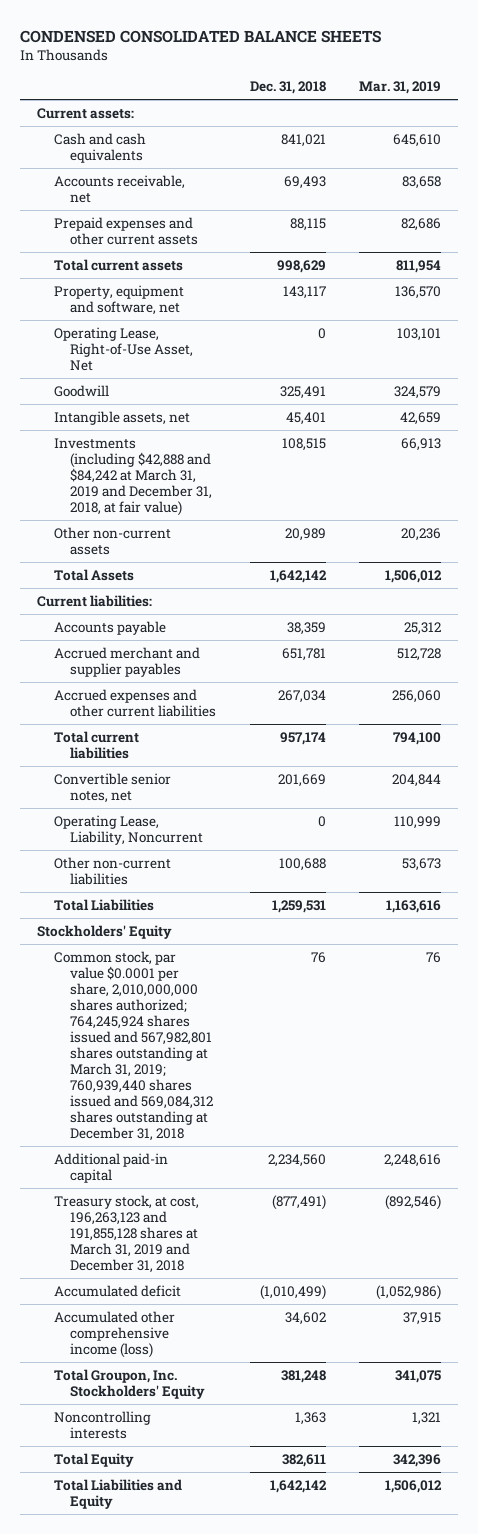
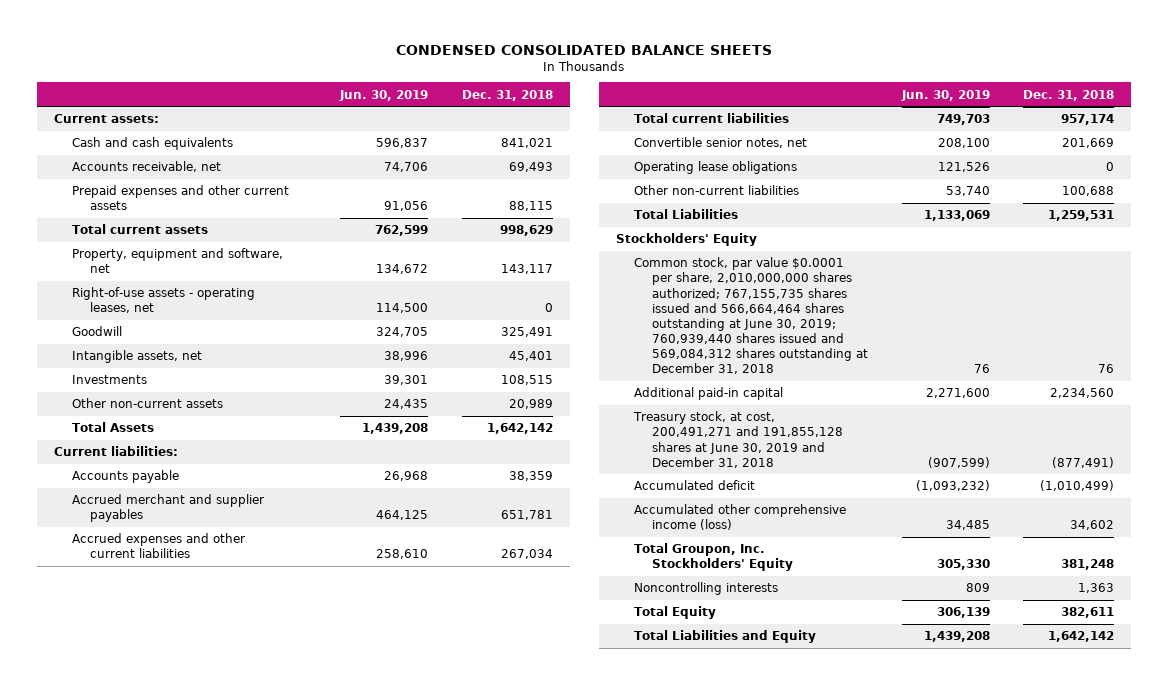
[359,81,442,95] Mar. 31, 2019 -> none
none -> [338,89,428,101] Jun. 30, 2019
[53,326,194,371] Operating Lease, Right-of-Use Asset, Net -> [71,287,255,314] Right-of-use assets - operating leases, net
[53,437,213,517] Investments (including $42,888 and $84,242 at March 31, 2019 and December 31, 2018, at fair value) -> [71,375,147,385] Investments
[53,814,204,845] Operating Lease, Liability, Noncurrent -> [633,161,797,175] Operating lease obligations
[53,950,214,1142] Common stock, par value $0.0001 per share, 2,010,000,000 shares authorized; 764,245,924 shares issued and 567,982,801 shares outstanding at March 31, 2019; 760,939,440 shares issued and 569,084,312 shares outstanding at December 31, 2018 -> [633,257,868,375] Common stock, par value $0.0001 per share, 2,010,000,000 shares authorized; 767,155,735 shares issued and 566,664,464 shares outstanding at June 30, 2019; 760,939,440 shares issued and 569,084,312 shares outstanding at December 31, 2018
[53,1194,199,1274] Treasury stock, at cost, 196,263,123 and 191,855,128 shares at March 31, 2019 and December 31, 2018 -> [632,411,843,468] Treasury stock, at cost, 200,491,271 and 191,855,128 shares at June 30, 2019 and December 31, 2018

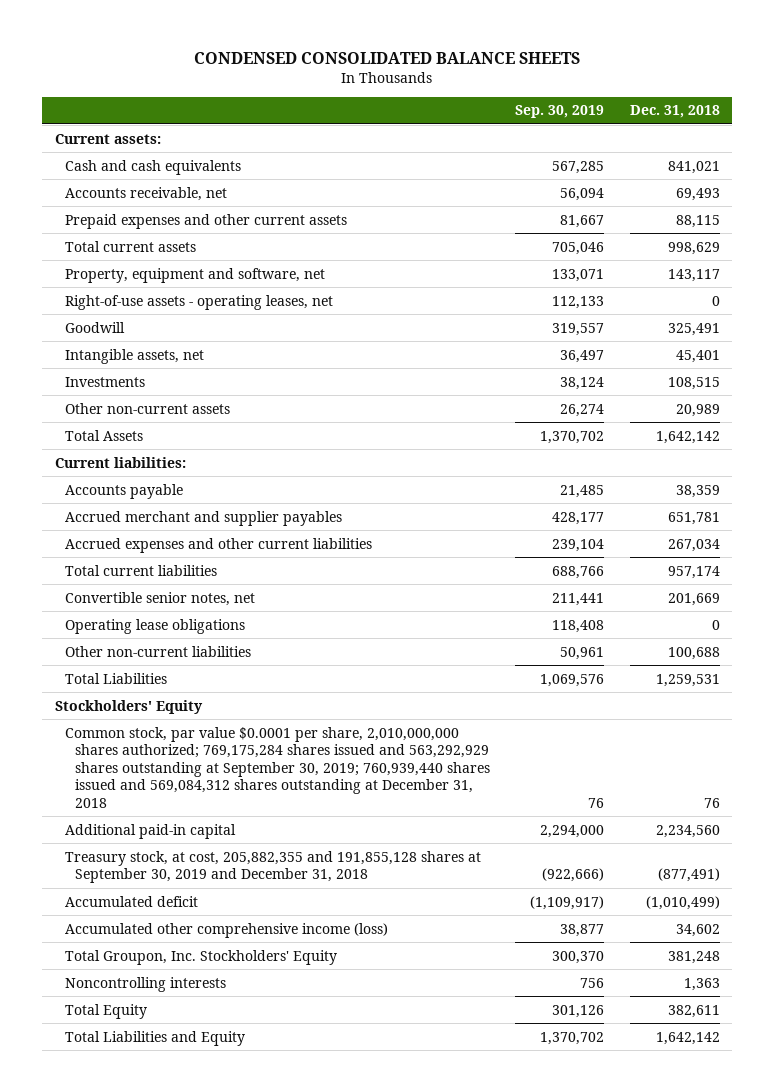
[338,89,428,101] Jun. 30, 2019 -> none
none -> [515,105,605,119] Sep. 30, 2019
[633,257,868,375] Common stock, par value $0.0001 per share, 2,010,000,000 shares authorized; 767,155,735 shares issued and 566,664,464 shares outstanding at June 30, 2019; 760,939,440 shares issued and 569,084,312 shares outstanding at December 31, 2018 -> [64,726,490,808] Common stock, par value $0.0001 per share, 2,010,000,000 shares authorized; 769,175,284 shares issued and 563,292,929 shares outstanding at September 30, 2019; 760,939,440 shares issued and 569,084,312 shares outstanding at December 31, 2018
[632,411,843,468] Treasury stock, at cost, 200,491,271 and 191,855,128 shares at June 30, 2019 and December 31, 2018 -> [64,850,481,884] Treasury stock, at cost, 205,882,355 and 191,855,128 shares at September 30, 2019 and December 31, 2018

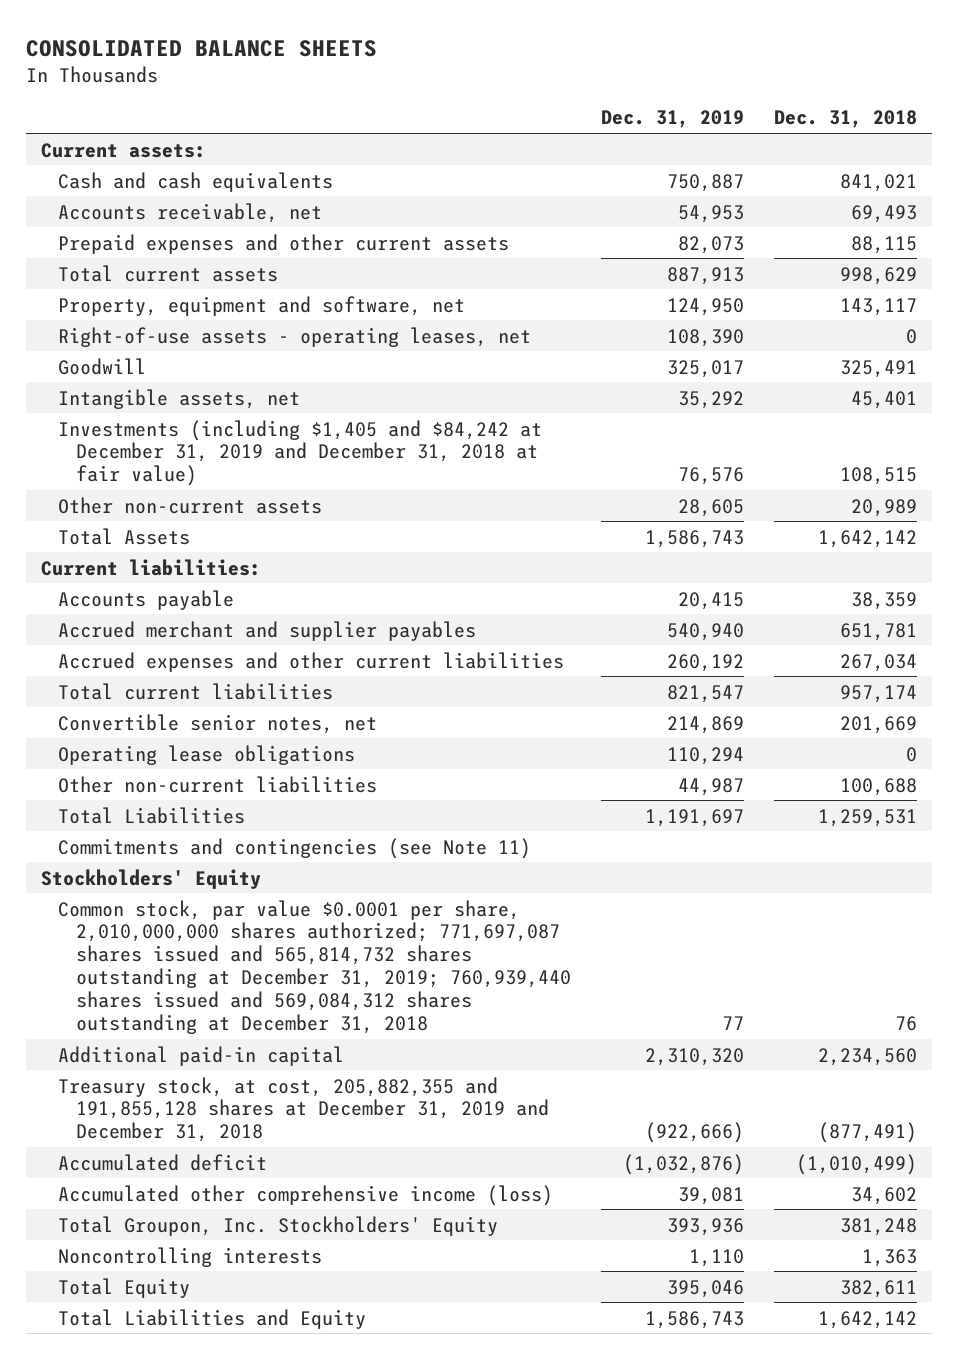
[194,51,581,64] CONDENSED CONSOLIDATED BALANCE SHEETS -> [25,39,377,57] CONSOLIDATED BALANCE SHEETS
[515,105,605,119] Sep. 30, 2019 -> none
none -> [601,110,745,129] Dec. 31, 2019
[64,376,145,387] Investments -> [58,419,543,487] Investments (including $1,405 and $84,242 at December 31, 2019 and December 31, 2018 at fair value)
none -> [58,837,532,859] Commitments and contingencies (see Note 11)
[64,726,490,808] Common stock, par value $0.0001 per share, 2,010,000,000 shares authorized; 769,175,284 shares issued and 563,292,929 shares outstanding at September 30, 2019; 760,939,440 shares issued and 569,084,312 shares outstanding at December 31, 2018 -> [58,899,572,1035] Common stock, par value $0.0001 per share, 2,010,000,000 shares authorized; 771,697,087 shares issued and 565,814,732 shares outstanding at December 31, 2019; 760,939,440 shares issued and 569,084,312 shares outstanding at December 31, 2018
[64,850,481,884] Treasury stock, at cost, 205,882,355 and 191,855,128 shares at September 30, 2019 and December 31, 2018 -> [58,1076,550,1143] Treasury stock, at cost, 205,882,355 and 191,855,128 shares at December 31, 2019 and December 31, 2018

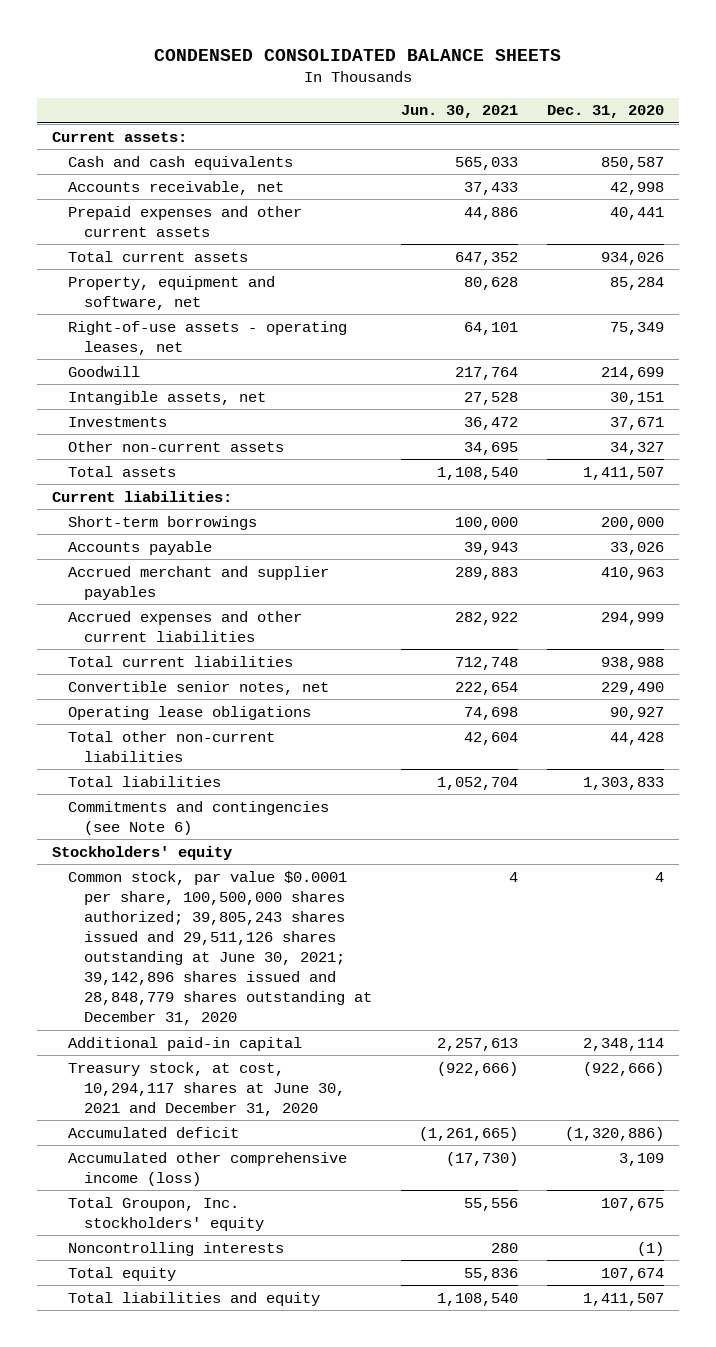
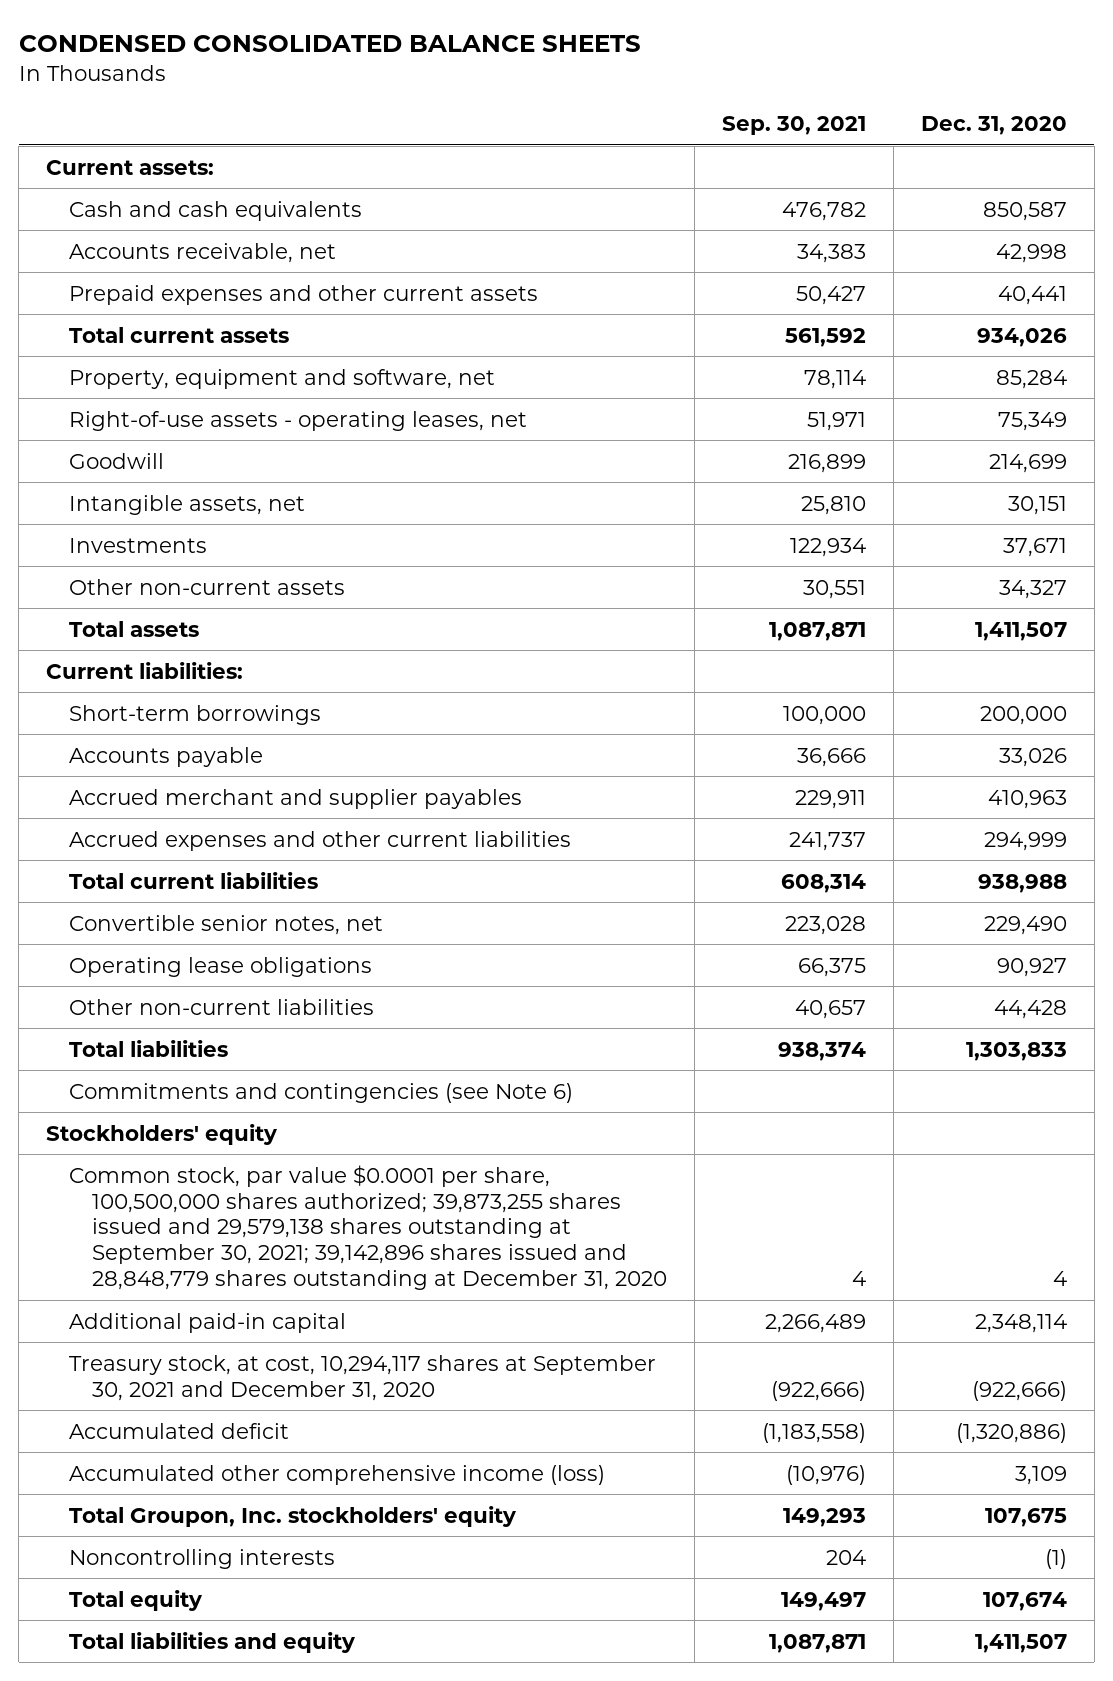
[400,105,518,119] Jun. 30, 2021 -> none
none -> [721,116,866,136] Sep. 30, 2021
[67,730,275,762] Total other non-current liabilities -> [69,998,375,1015] Other non-current liabilities
[67,870,372,1026] Common stock, par value $0.0001 per share, 100,500,000 shares authorized; 39,805,243 shares issued and 29,511,126 shares outstanding at June 30, 2021; 39,142,896 shares issued and 28,848,779 shares outstanding at December 31, 2020 -> [69,1164,668,1290] Common stock, par value $0.0001 per share, 100,500,000 shares authorized; 39,873,255 shares issued and 29,579,138 shares outstanding at September 30, 2021; 39,142,896 shares issued and 28,848,779 shares outstanding at December 31, 2020
[67,1061,345,1116] Treasury stock, at cost, 10,294,117 shares at June 30, 2021 and December 31, 2020 -> [69,1354,657,1401] Treasury stock, at cost, 10,294,117 shares at September 30, 2021 and December 31, 2020

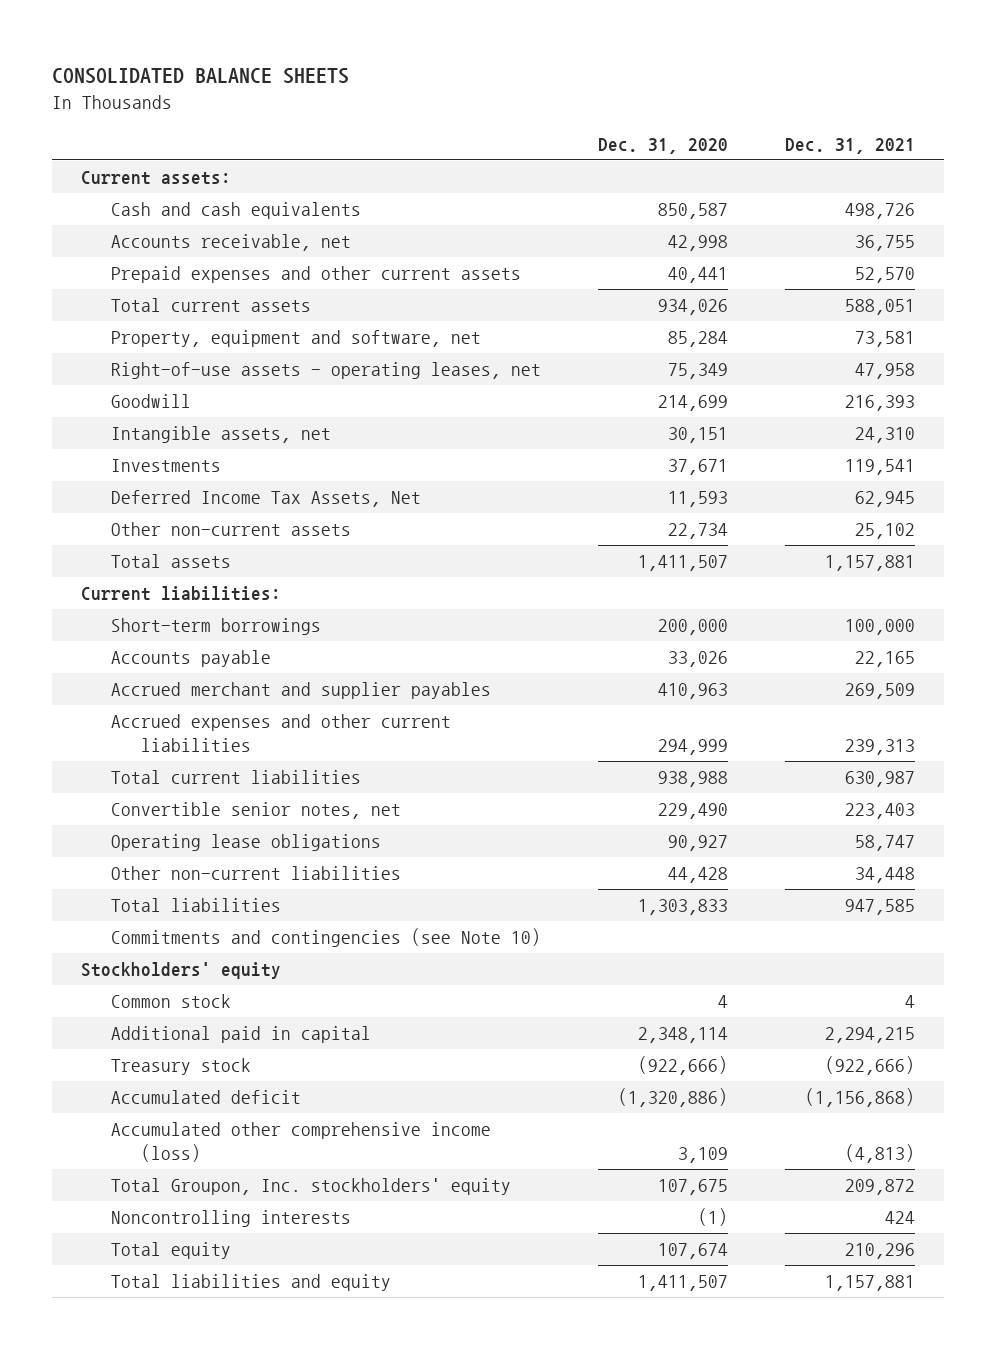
[18,35,641,53] CONDENSED CONSOLIDATED BALANCE SHEETS -> [52,68,350,85] CONSOLIDATED BALANCE SHEETS
[721,116,866,136] Sep. 30, 2021 -> none
none -> [785,137,916,154] Dec. 31, 2021
none -> [111,490,422,508] Deferred Income Tax Assets, Net
[998,579,1067,599] 34,327 -> [668,523,729,540] 22,734
[69,1082,574,1103] Commitments and contingencies (see Note 6) -> [111,928,542,948] Commitments and contingencies (see Note 10)
[69,1164,668,1290] Common stock, par value $0.0001 per share, 100,500,000 shares authorized; 39,873,255 shares issued and 29,579,138 shares outstanding at September 30, 2021; 39,142,896 shares issued and 28,848,779 shares outstanding at December 31, 2020 -> [111,994,232,1009] Common stock
[69,1312,347,1333] Additional paid-in capital -> [111,1026,372,1044] Additional paid in capital
[69,1354,657,1401] Treasury stock, at cost, 10,294,117 shares at September 30, 2021 and December 31, 2020 -> [111,1058,252,1076] Treasury stock

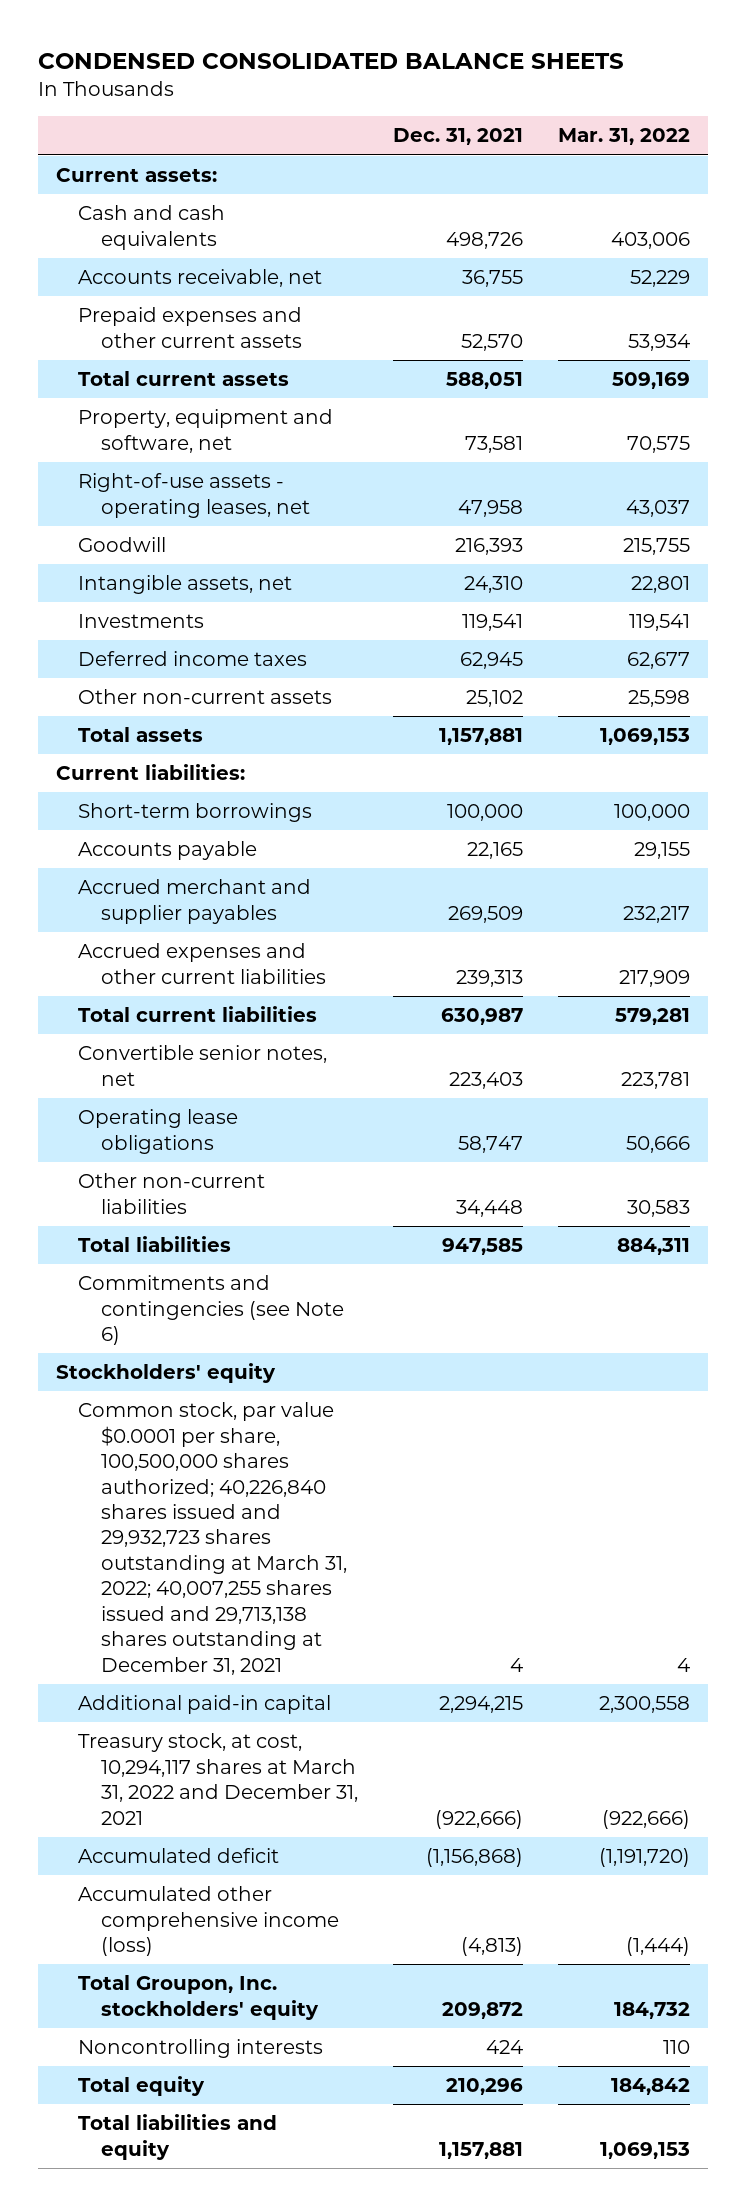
[52,68,350,85] CONSOLIDATED BALANCE SHEETS -> [38,53,625,70] CONDENSED CONSOLIDATED BALANCE SHEETS
[598,137,729,154] Dec. 31, 2020 -> none
none -> [558,128,691,146] Mar. 31, 2022
[111,490,422,508] Deferred Income Tax Assets, Net -> [78,651,308,667] Deferred income taxes
[111,928,542,948] Commitments and contingencies (see Note 10) -> [78,1275,344,1346] Commitments and contingencies (see Note 6)
[111,994,232,1009] Common stock -> [78,1402,347,1675] Common stock, par value $0.0001 per share, 100,500,000 shares authorized; 40,226,840 shares issued and 29,932,723 shares outstanding at March 31, 2022; 40,007,255 shares issued and 29,713,138 shares outstanding at December 31, 2021
[111,1026,372,1044] Additional paid in capital -> [78,1695,332,1715] Additional paid-in capital
[111,1058,252,1076] Treasury stock -> [78,1733,358,1825] Treasury stock, at cost, 10,294,117 shares at March 31, 2022 and December 31, 2021

